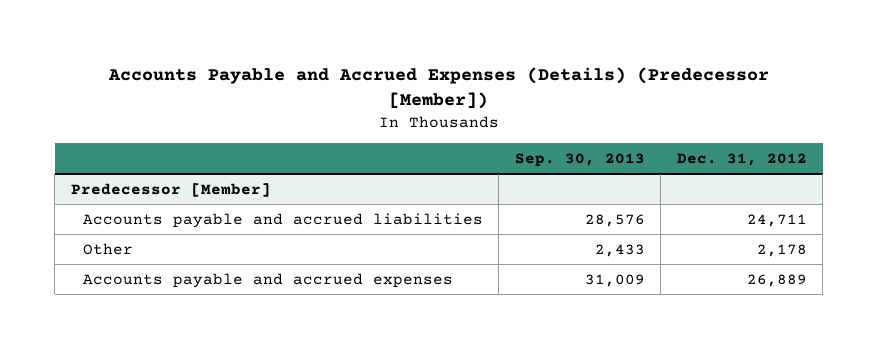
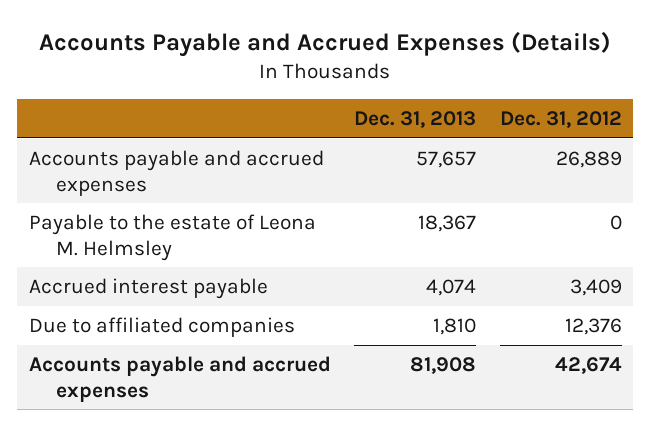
[107,66,769,110] Accounts Payable and Accrued Expenses (Details) (Predecessor [Member]) -> [39,30,612,57] Accounts Payable and Accrued Expenses (Details)
[514,152,645,167] Sep. 30, 2013 -> none
none -> [354,111,477,129] Dec. 31, 2013
[70,182,271,197] Predecessor [Member] -> none
[82,212,483,228] Accounts payable and accrued liabilities -> none
[82,242,133,255] Other -> none
none -> [28,213,316,261] Payable to the estate of Leona M. Helmsley
none -> [28,277,268,299] Accrued interest payable
none -> [28,316,295,337] Due to affiliated companies
none -> [28,355,331,402] Accounts payable and accrued expenses

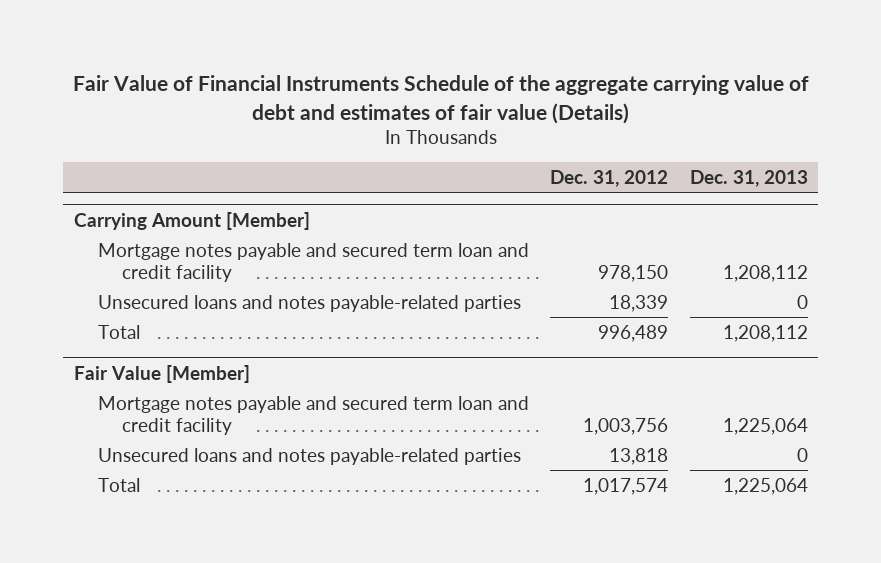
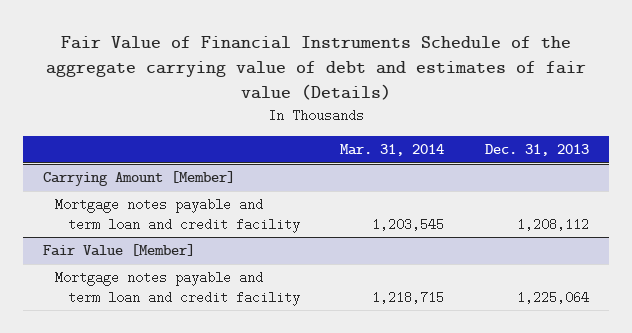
[550,170,669,188] Dec. 31, 2012 -> none
none -> [340,143,445,156] Mar. 31, 2014
[97,294,521,312] Unsecured loans and notes payable-related parties -> none
[97,324,140,339] Total -> none
[97,242,529,282] Mortgage notes payable and secured term loan and credit facility -> [55,198,300,233] Mortgage notes payable and term loan and credit facility
[97,447,521,465] Unsecured loans and notes payable-related parties -> none
[97,477,140,492] Total -> none
[97,395,529,435] Mortgage notes payable and secured term loan and credit facility -> [55,271,300,306] Mortgage notes payable and term loan and credit facility

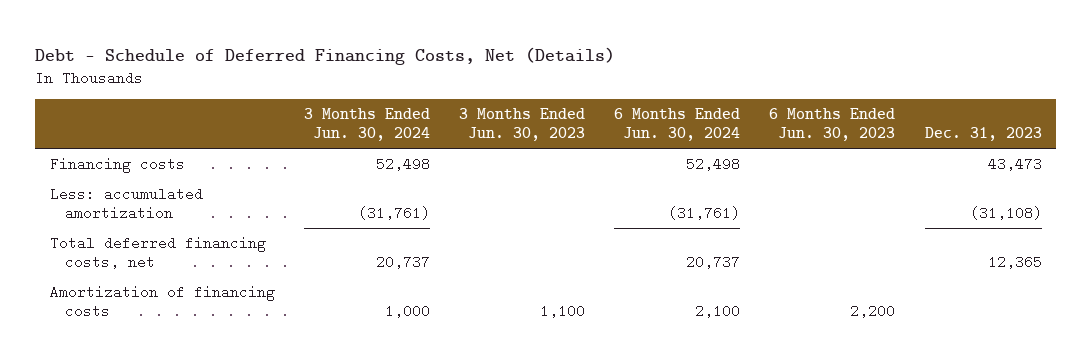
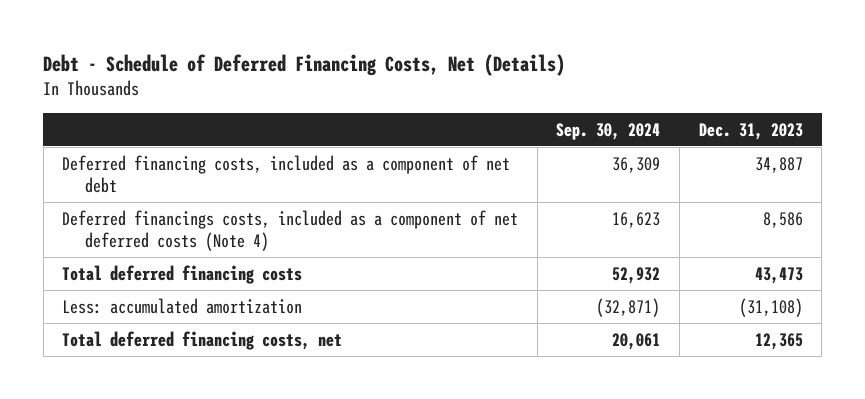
[304,108,431,141] 3 Months Ended Jun. 30, 2024 -> none
[459,108,586,141] 3 Months Ended Jun. 30, 2023 -> none
[614,108,741,141] 6 Months Ended Jun. 30, 2024 -> none
[769,108,896,141] 6 Months Ended Jun. 30, 2023 -> none
none -> [556,122,661,140] Sep. 30, 2024
none -> [62,154,511,193] Deferred financing costs, included as a component of net debt
none -> [62,209,519,251] Deferred financings costs, included as a component of net deferred costs (Note 4)
[49,157,185,174] Financing costs -> [62,264,303,284] Total deferred financing costs
[49,285,275,318] Amortization of financing costs -> none

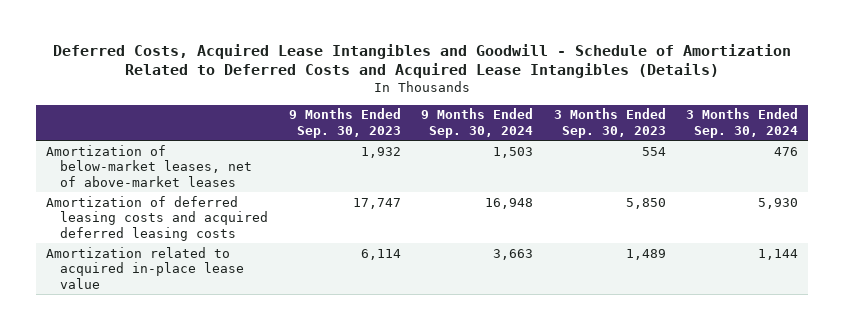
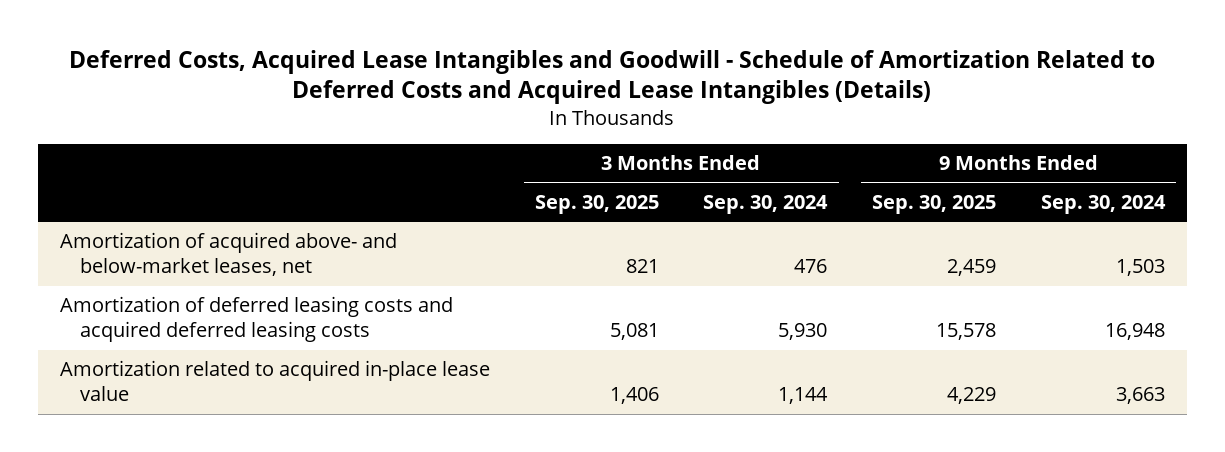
[288,108,401,138] 9 Months Ended Sep. 30, 2023 -> none
[553,108,666,138] 3 Months Ended Sep. 30, 2023 -> none
none -> [534,194,659,214] Sep. 30, 2025
none -> [872,194,997,214] Sep. 30, 2025
[46,144,253,187] Amortization of below-market leases, net of above-market leases -> [60,232,398,277] Amortization of acquired above- and below-market leases, net

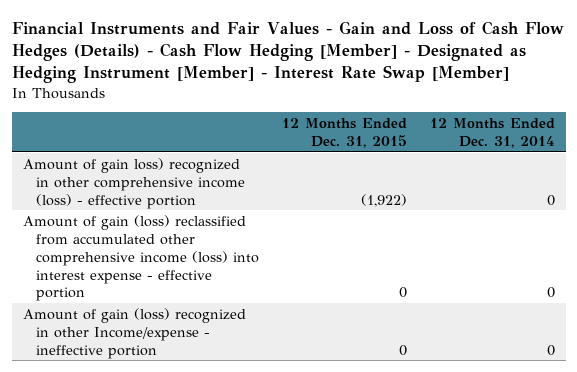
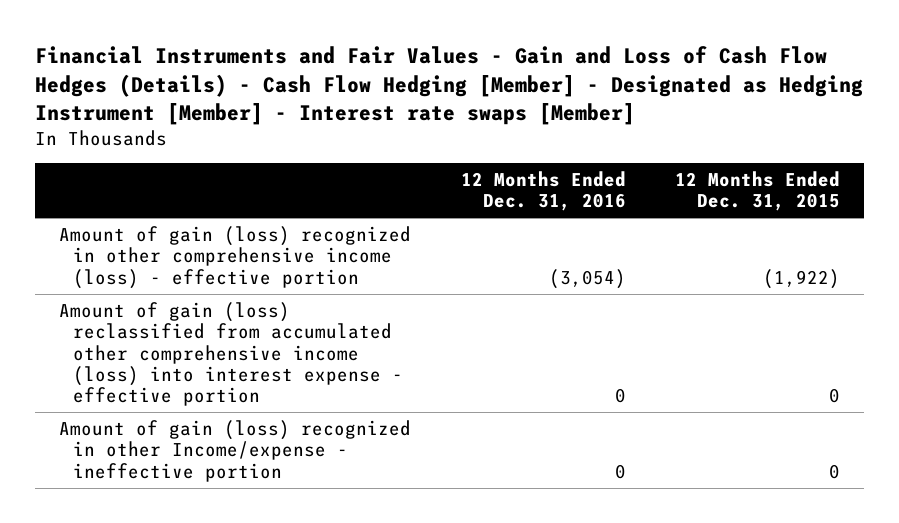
[11,20,564,84] Financial Instruments and Fair Values - Gain and Loss of Cash Flow Hedges (Details) - Cash Flow Hedging [Member] - Designated as Hedging Instrument [Member] - Interest Rate Swap [Member] -> [34,46,863,126] Financial Instruments and Fair Values - Gain and Loss of Cash Flow Hedges (Details) - Cash Flow Hedging [Member] - Designated as Hedging Instrument [Member] - Interest rate swaps [Member]
[429,117,555,148] 12 Months Ended Dec. 31, 2014 -> none
none -> [460,170,626,212] 12 Months Ended Dec. 31, 2016
[22,157,246,209] Amount of gain loss) recognized in other comprehensive income (loss) - effective portion -> [59,225,412,289] Amount of gain (loss) recognized in other comprehensive income (loss) - effective portion

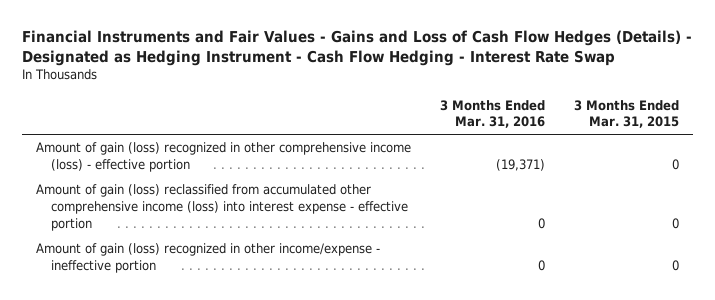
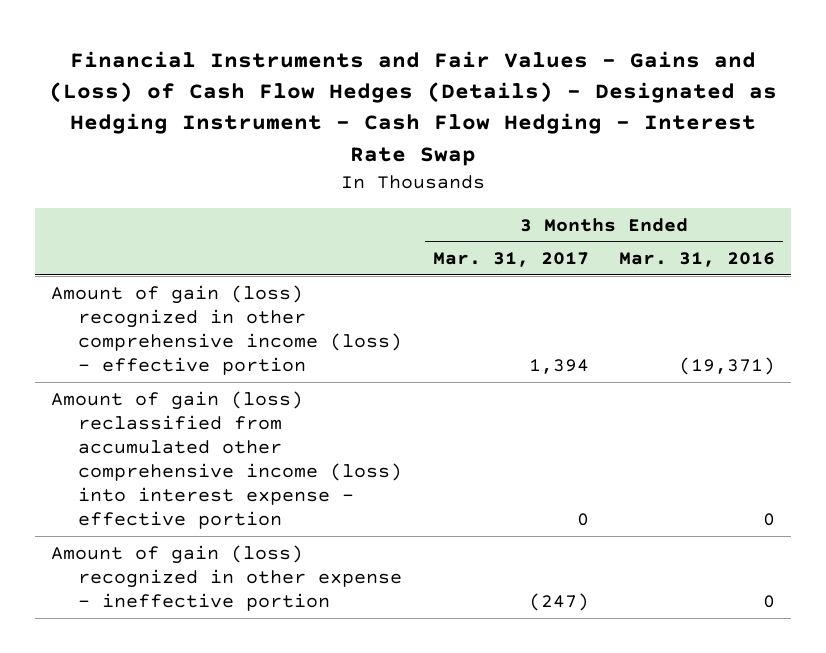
[21,29,692,66] Financial Instruments and Fair Values - Gains and Loss of Cash Flow Hedges (Details) - Designated as Hedging Instrument - Cash Flow Hedging - Interest Rate Swap -> [49,50,778,166] Financial Instruments and Fair Values - Gains and (Loss) of Cash Flow Hedges (Details) - Designated as Hedging Instrument - Cash Flow Hedging - Interest Rate Swap
[573,99,679,129] 3 Months Ended Mar. 31, 2015 -> none
none -> [432,252,589,268] Mar. 31, 2017
[36,243,381,274] Amount of gain (loss) recognized in other income/expense - ineffective portion -> [50,544,403,611] Amount of gain (loss) recognized in other expense - ineffective portion

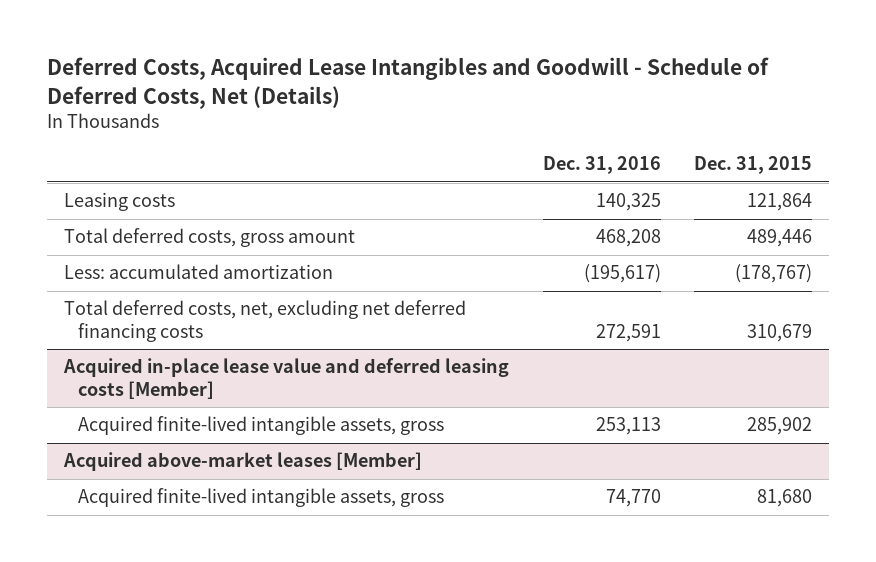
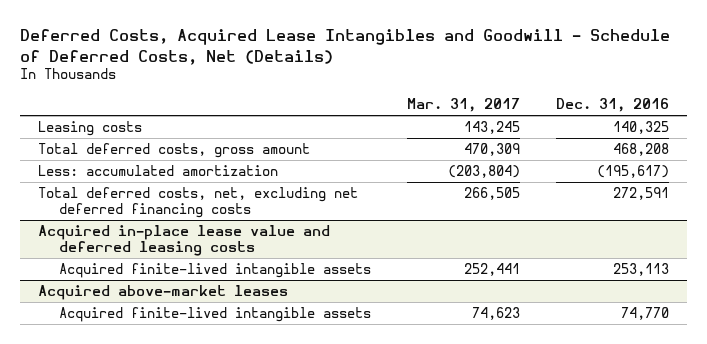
[694,156,813,175] Dec. 31, 2015 -> none
none -> [406,97,520,112] Mar. 31, 2017
[63,358,510,399] Acquired in-place lease value and deferred leasing costs [Member] -> [38,225,331,257] Acquired in-place lease value and deferred leasing costs
[77,416,444,436] Acquired finite-lived intangible assets, gross -> [59,263,372,279] Acquired finite-lived intangible assets
[63,452,423,472] Acquired above-market leases [Member] -> [38,285,289,301] Acquired above-market leases
[77,488,444,508] Acquired finite-lived intangible assets, gross -> [59,307,372,323] Acquired finite-lived intangible assets

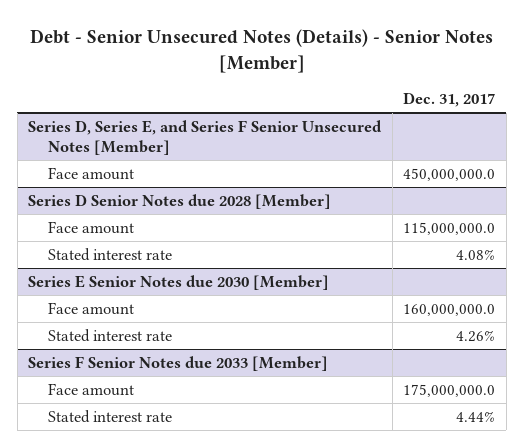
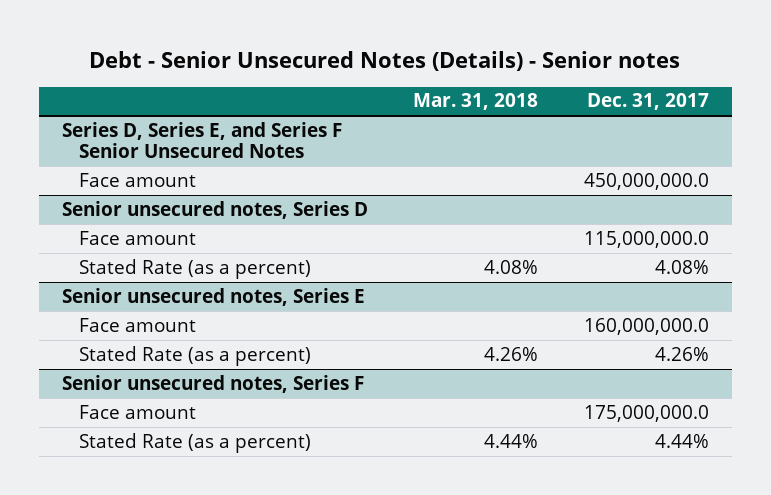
[29,28,493,73] Debt - Senior Unsecured Notes (Details) - Senior Notes [Member] -> [89,51,681,72] Debt - Senior Unsecured Notes (Details) - Senior notes
none -> [413,93,539,111] Mar. 31, 2018
[28,119,383,156] Series D, Series E, and Series F Senior Unsecured Notes [Member] -> [61,121,342,159] Series D, Series E, and Series F Senior Unsecured Notes
[28,193,332,209] Series D Senior Notes due 2028 [Member] -> [61,200,368,219] Senior unsecured notes, Series D
[47,247,172,261] Stated interest rate -> [78,258,311,279] Stated Rate (as a percent)
[28,274,330,290] Series E Senior Notes due 2030 [Member] -> [61,287,365,306] Senior unsecured notes, Series E
[47,328,172,342] Stated interest rate -> [78,345,311,366] Stated Rate (as a percent)
[28,355,329,371] Series F Senior Notes due 2033 [Member] -> [61,374,364,393] Senior unsecured notes, Series F
[47,409,172,423] Stated interest rate -> [78,432,311,453] Stated Rate (as a percent)

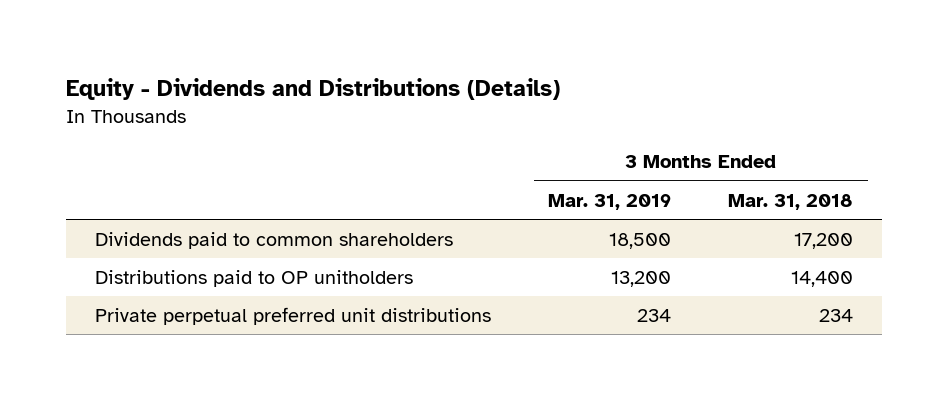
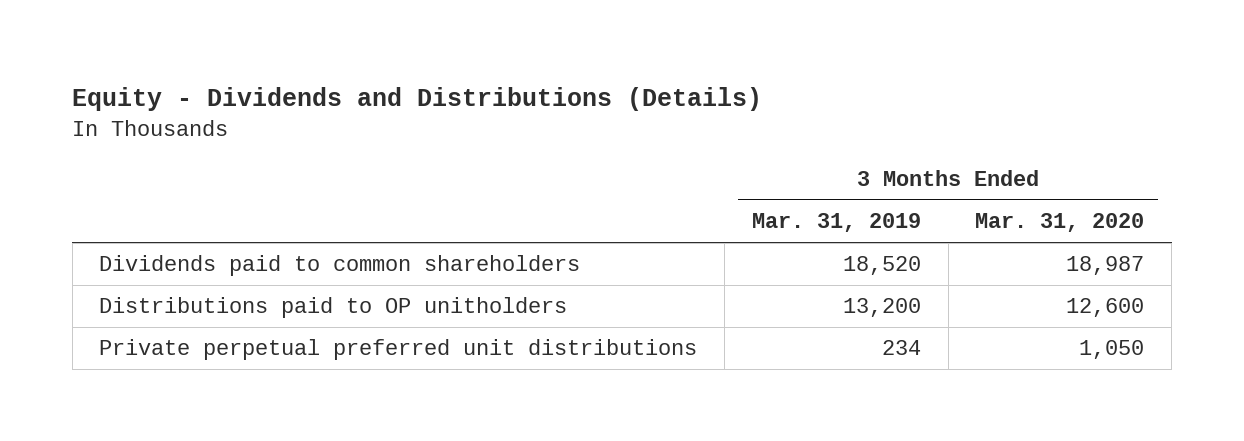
[728,193,854,210] Mar. 31, 2018 -> none
none -> [975,213,1145,233] Mar. 31, 2020
[608,232,671,249] 18,500 -> [842,256,921,276] 18,520

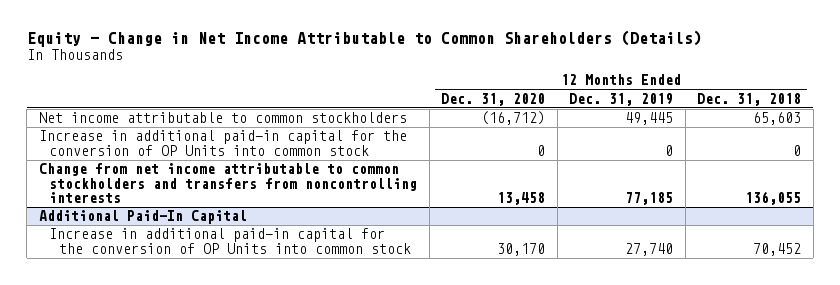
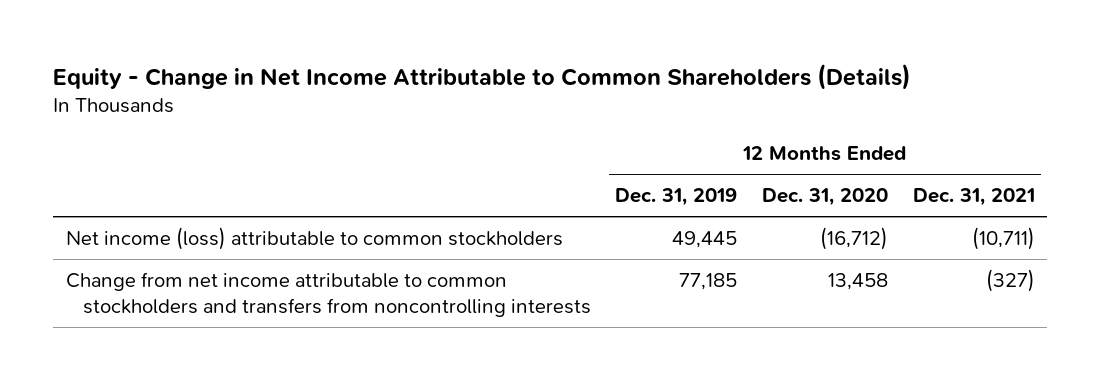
[697,92,802,106] Dec. 31, 2018 -> none
none -> [912,188,1035,207] Dec. 31, 2021
[38,130,407,156] Increase in additional paid-in capital for the conversion of OP Units into common stock -> none
[38,112,407,124] Net income attributable to common stockholders -> [65,226,563,250] Net income (loss) attributable to common stockholders
[38,210,247,225] Additional Paid-In Capital -> none
[48,228,412,254] Increase in additional paid-in capital for the conversion of OP Units into common stock -> none

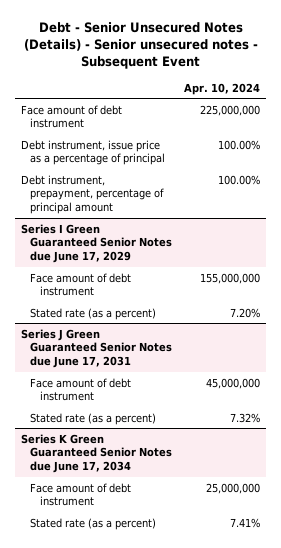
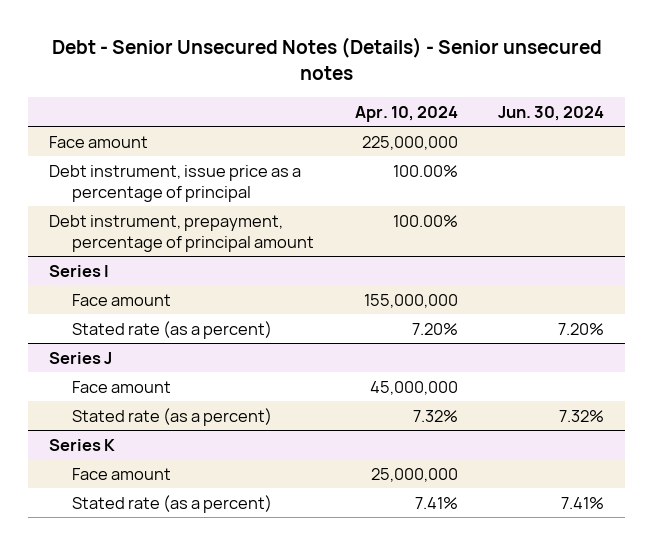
[23,22,258,70] Debt - Senior Unsecured Notes (Details) - Senior unsecured notes - Subsequent Event -> [51,37,602,81] Debt - Senior Unsecured Notes (Details) - Senior unsecured notes
none -> [498,105,605,121] Jun. 30, 2024
[21,104,123,129] Face amount of debt instrument -> [48,135,148,148] Face amount
[21,223,173,264] Series I Green Guaranteed Senior Notes due June 17, 2029 -> [48,264,109,277] Series I
[30,272,132,297] Face amount of debt instrument -> [71,293,171,306] Face amount
[21,328,173,369] Series J Green Guaranteed Senior Notes due June 17, 2031 -> [48,351,112,364] Series J
[30,377,132,402] Face amount of debt instrument -> [71,380,171,393] Face amount
[21,433,173,474] Series K Green Guaranteed Senior Notes due June 17, 2034 -> [48,438,115,451] Series K
[30,482,132,507] Face amount of debt instrument -> [71,467,171,480] Face amount

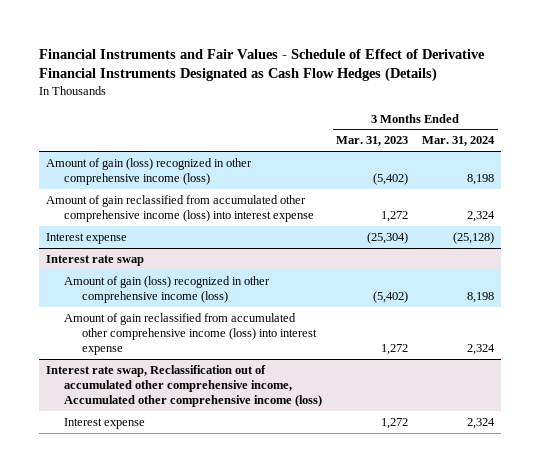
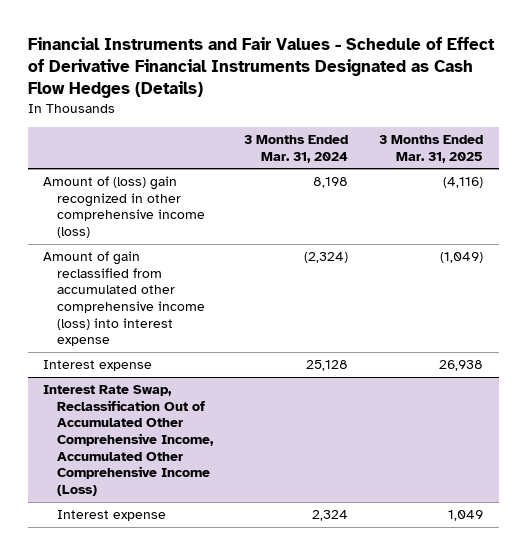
[336,136,409,147] Mar. 31, 2023 -> none
none -> [379,135,484,163] 3 Months Ended Mar. 31, 2025
[46,254,145,266] Interest rate swap -> none
[63,275,270,304] Amount of gain (loss) recognized in other comprehensive income (loss) -> none
[63,312,317,356] Amount of gain reclassified from accumulated other comprehensive income (loss) into interest expense -> none
[46,157,253,186] Amount of gain (loss) recognized in other comprehensive income (loss) -> [43,176,205,239] Amount of (loss) gain recognized in other comprehensive income (loss)
[467,211,496,223] 2,324 -> [304,252,349,264] (2,324)
[453,231,495,244] (25,128) -> [306,360,349,372] 25,128
[46,364,322,408] Interest rate swap, Reclassification out of accumulated other comprehensive income, Accumulated other comprehensive income (loss) -> [43,385,214,497] Interest Rate Swap, Reclassification Out of Accumulated Other Comprehensive Income, Accumulated Other Comprehensive Income (Loss)

